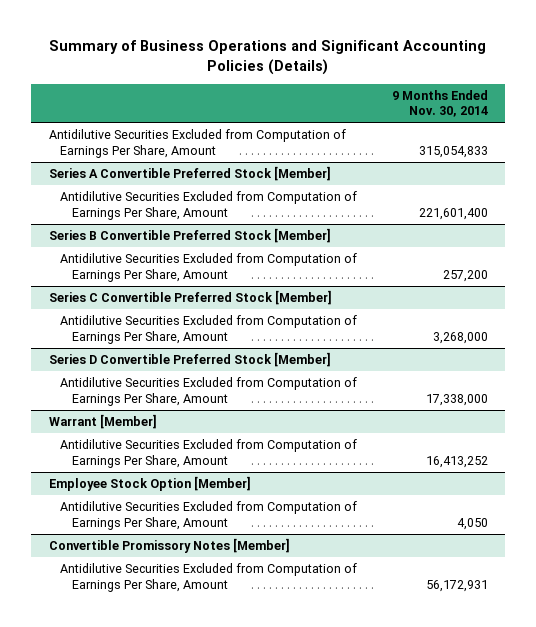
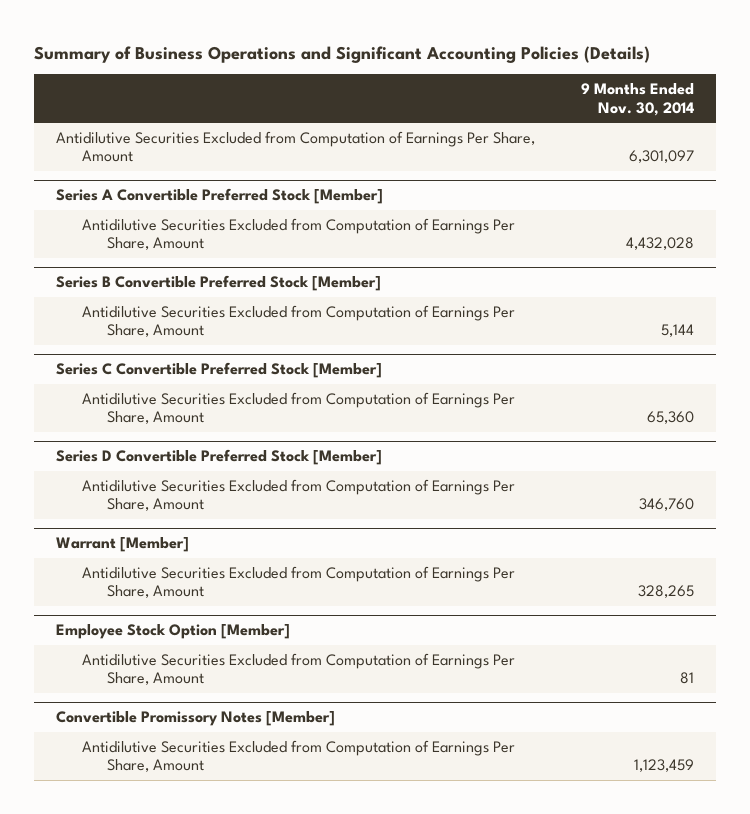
[418,145,488,158] 315,054,833 -> [628,150,694,164] 6,301,097
[418,207,488,220] 221,601,400 -> [625,237,694,251] 4,432,028
[442,269,488,282] 257,200 -> [660,324,694,338] 5,144
[432,331,488,344] 3,268,000 -> [646,411,694,425] 65,360
[425,393,488,406] 17,338,000 -> [638,498,694,512] 346,760
[425,455,488,468] 16,413,252 -> [637,585,694,599] 328,265
[456,517,488,530] 4,050 -> [679,672,694,685] 81
[425,579,488,592] 56,172,931 -> [633,759,694,773] 1,123,459

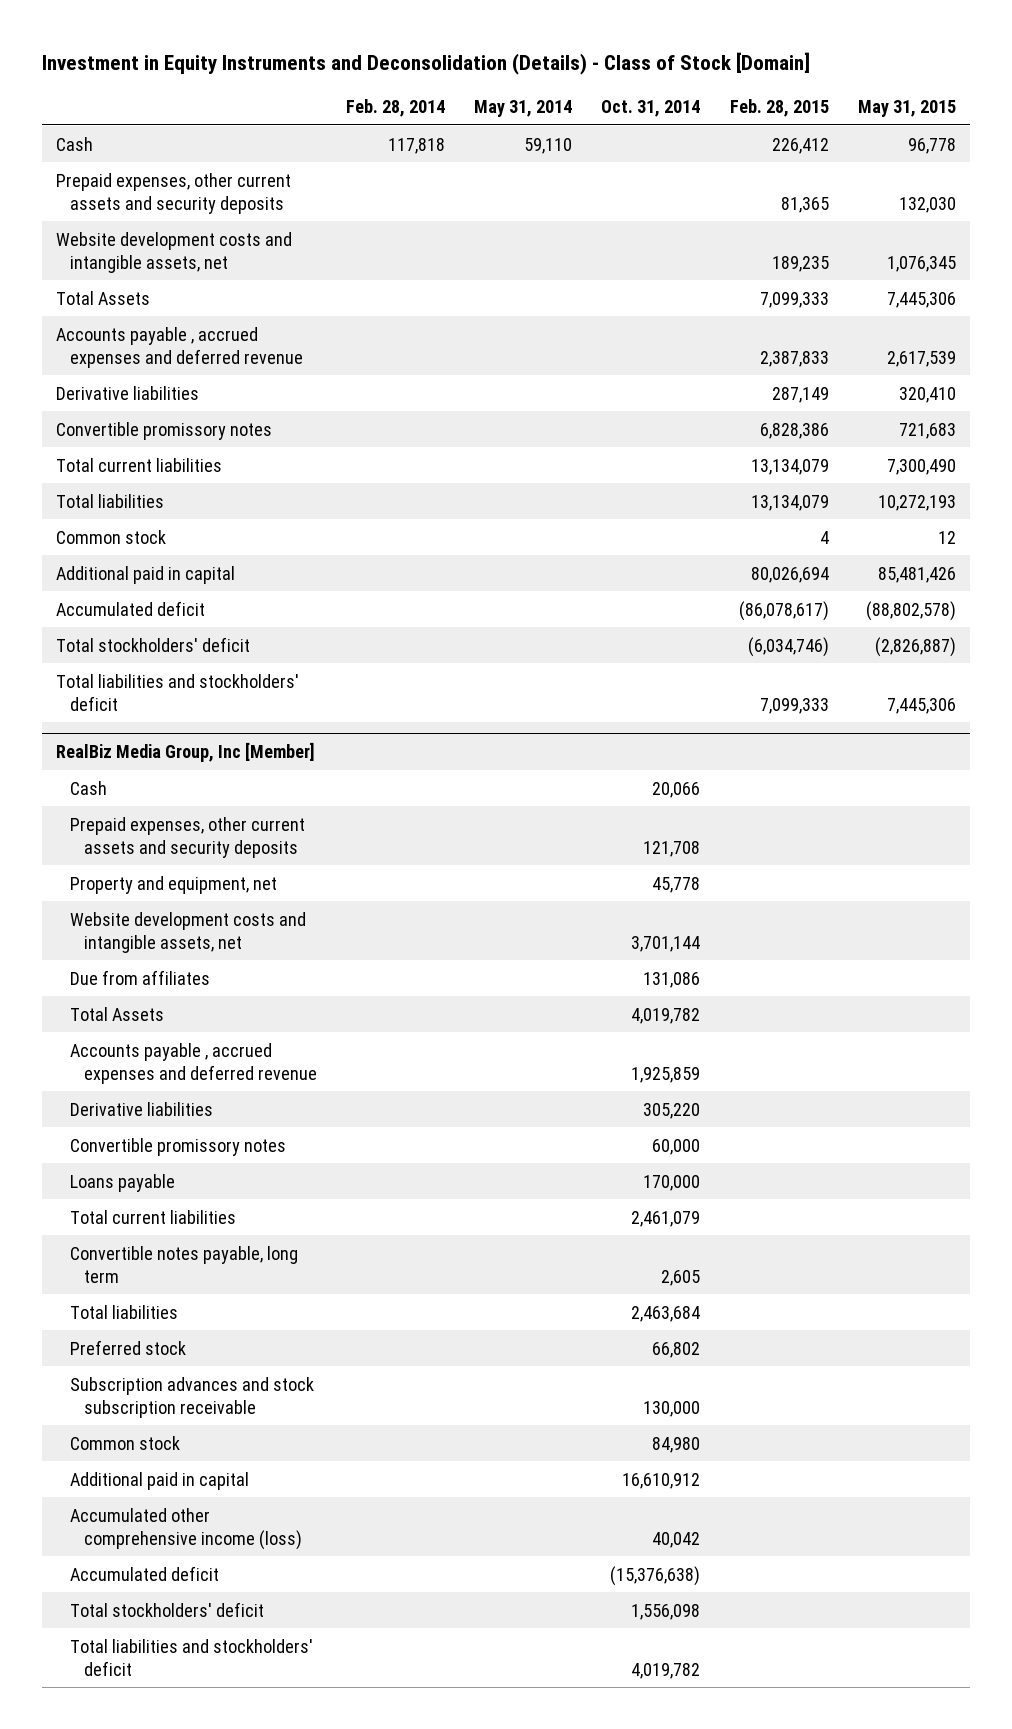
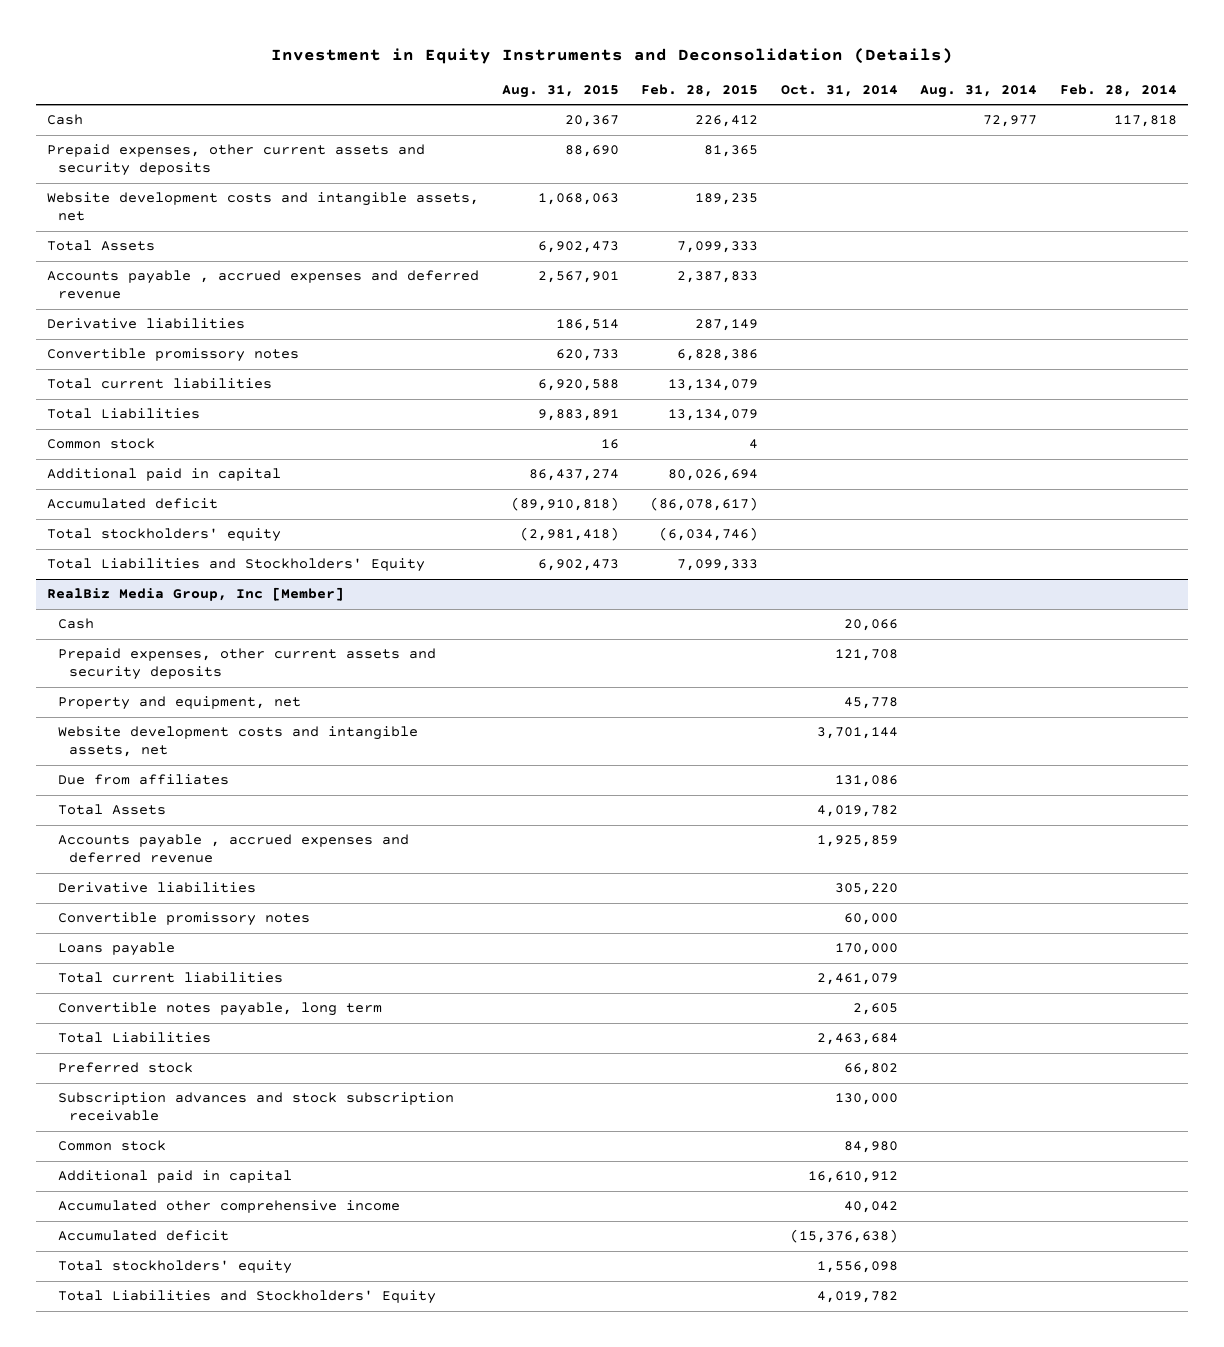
[41,52,810,76] Investment in Equity Instruments and Deconsolidation (Details) - Class of Stock [Domain] -> [270,47,953,64] Investment in Equity Instruments and Deconsolidation (Details)
[474,100,573,118] May 31, 2014 -> none
[857,100,956,118] May 31, 2015 -> none
none -> [501,85,619,99] Aug. 31, 2015
none -> [920,85,1038,99] Aug. 31, 2014
[56,493,165,508] Total liabilities -> [47,408,201,420] Total Liabilities
[56,636,251,652] Total stockholders' deficit -> [47,528,282,543] Total stockholders' equity
[56,673,300,711] Total liabilities and stockholders' deficit -> [47,558,426,573] Total Liabilities and Stockholders' Equity
[70,1304,179,1319] Total liabilities -> [58,1032,212,1044] Total Liabilities
[70,1507,303,1550] Accumulated other comprehensive income (loss) -> [58,1200,401,1214] Accumulated other comprehensive income
[70,1601,265,1617] Total stockholders' deficit -> [58,1260,293,1275] Total stockholders' equity
[70,1638,314,1676] Total liabilities and stockholders' deficit -> [58,1290,437,1305] Total Liabilities and Stockholders' Equity

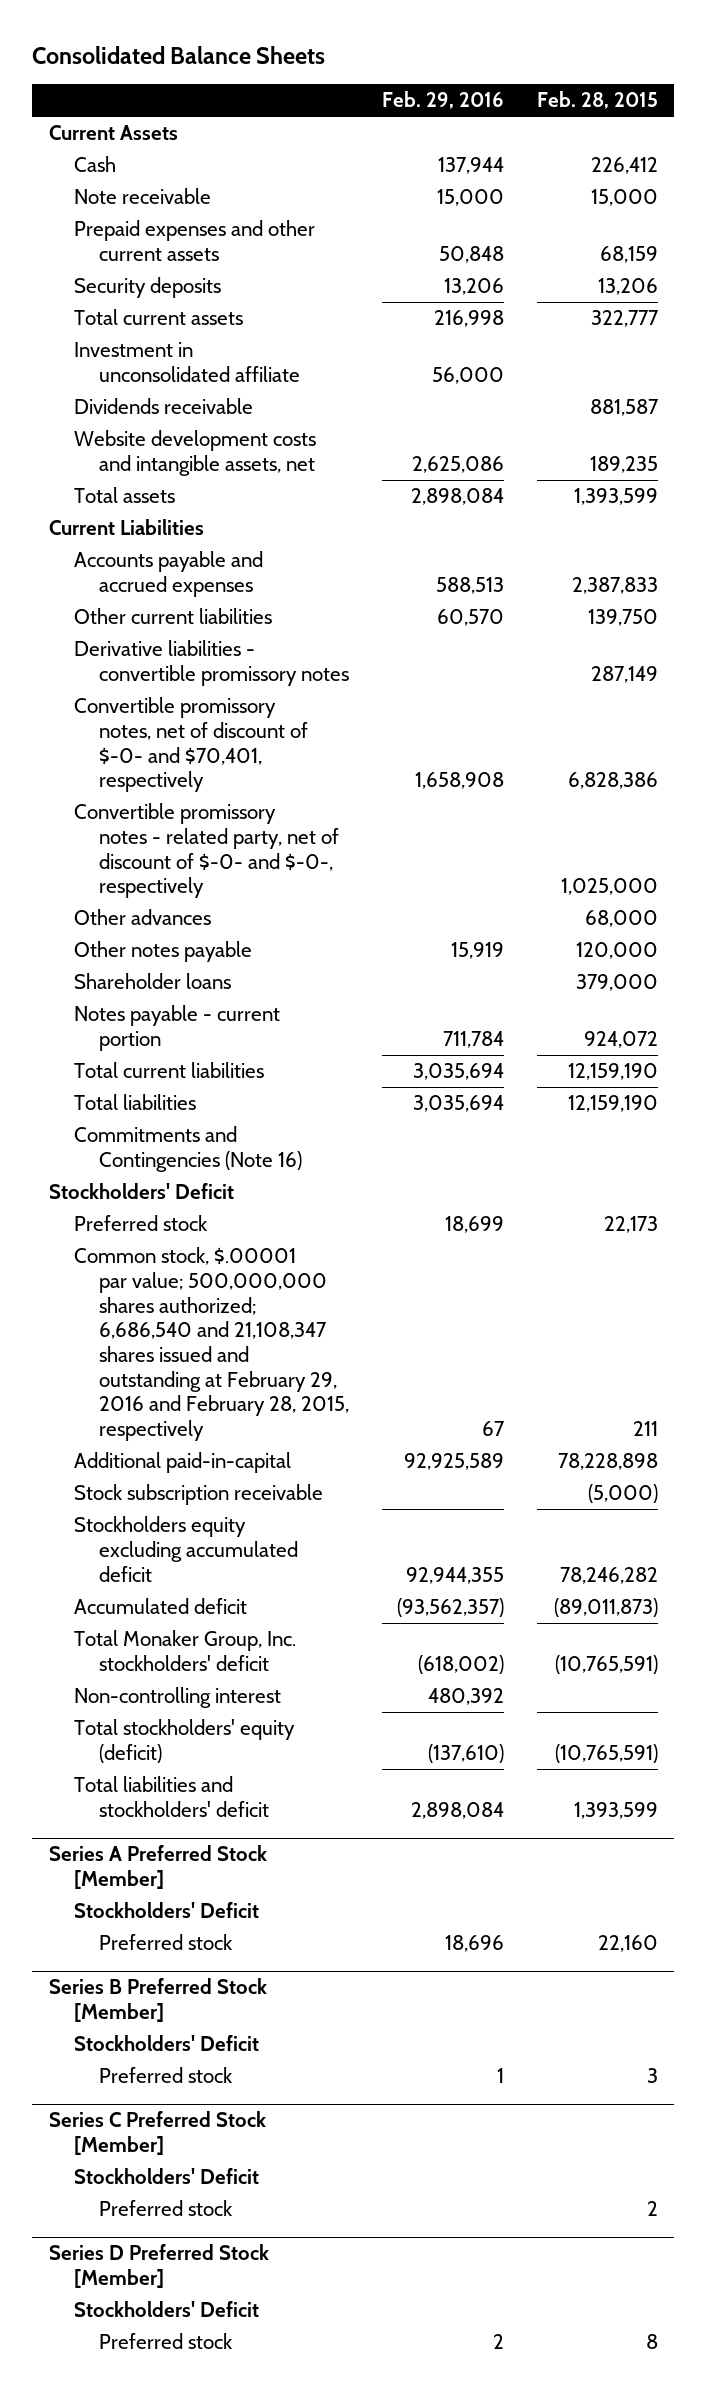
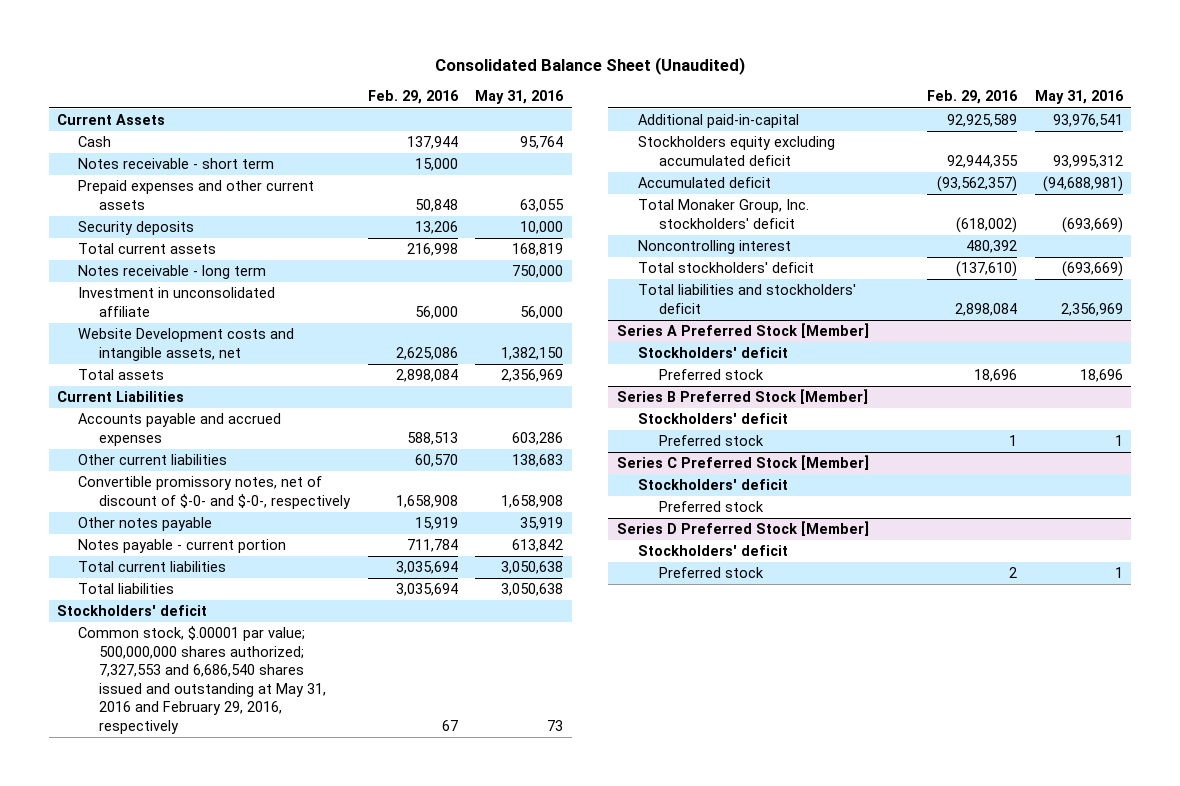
[32,45,326,64] Consolidated Balance Sheets -> [435,56,746,75] Consolidated Balance Sheet (Unaudited)
[536,91,658,110] Feb. 28, 2015 -> none
none -> [475,90,565,105] May 31, 2016
[73,188,211,205] Note receivable -> none
none -> [78,158,275,170] Notes receivable - short term
none -> [78,265,267,280] Notes receivable - long term
[73,398,253,415] Dividends receivable -> none
[73,430,316,476] Website development costs and intangible assets, net -> [78,328,295,361] Website Development costs and intangible assets, net
[73,640,349,686] Derivative liabilities - convertible promissory notes -> none
[73,803,339,899] Convertible promissory notes - related party, net of discount of $-0- and $-0-, respectively -> none
[73,909,211,926] Other advances -> none
[73,697,308,793] Convertible promissory notes, net of discount of $-0- and $70,401, respectively -> [78,476,352,509] Convertible promissory notes, net of discount of $-0- and $-0-, respectively
[73,973,231,990] Shareholder loans -> none
[73,1126,302,1172] Commitments and Contingencies (Note 16) -> none
[73,1215,208,1232] Preferred stock -> none
[48,1183,234,1200] Stockholders' Deficit -> [57,605,208,617] Stockholders' deficit
[73,1247,349,1442] Common stock, $.00001 par value; 500,000,000 shares authorized; 6,686,540 and 21,108,347 shares issued and outstanding at February 29, 2016 and February 28, 2015, respectively -> [78,626,327,734] Common stock, $.00001 par value; 500,000,000 shares authorized; 7,327,553 and 6,686,540 shares issued and outstanding at May 31, 2016 and February 29, 2016, respectively
[73,1484,323,1506] Stock subscription receivable -> none
[73,1687,281,1709] Non-controlling interest -> [637,240,791,255] Noncontrolling interest
[73,1719,295,1763] Total stockholders' equity (deficit) -> [637,262,814,274] Total stockholders' deficit
[73,1902,259,1919] Stockholders' Deficit -> [637,347,788,359] Stockholders' deficit
[73,2035,259,2052] Stockholders' Deficit -> [637,413,788,425] Stockholders' deficit
[73,2168,259,2185] Stockholders' Deficit -> [637,479,788,491] Stockholders' deficit
[73,2301,259,2318] Stockholders' Deficit -> [637,545,788,557] Stockholders' deficit

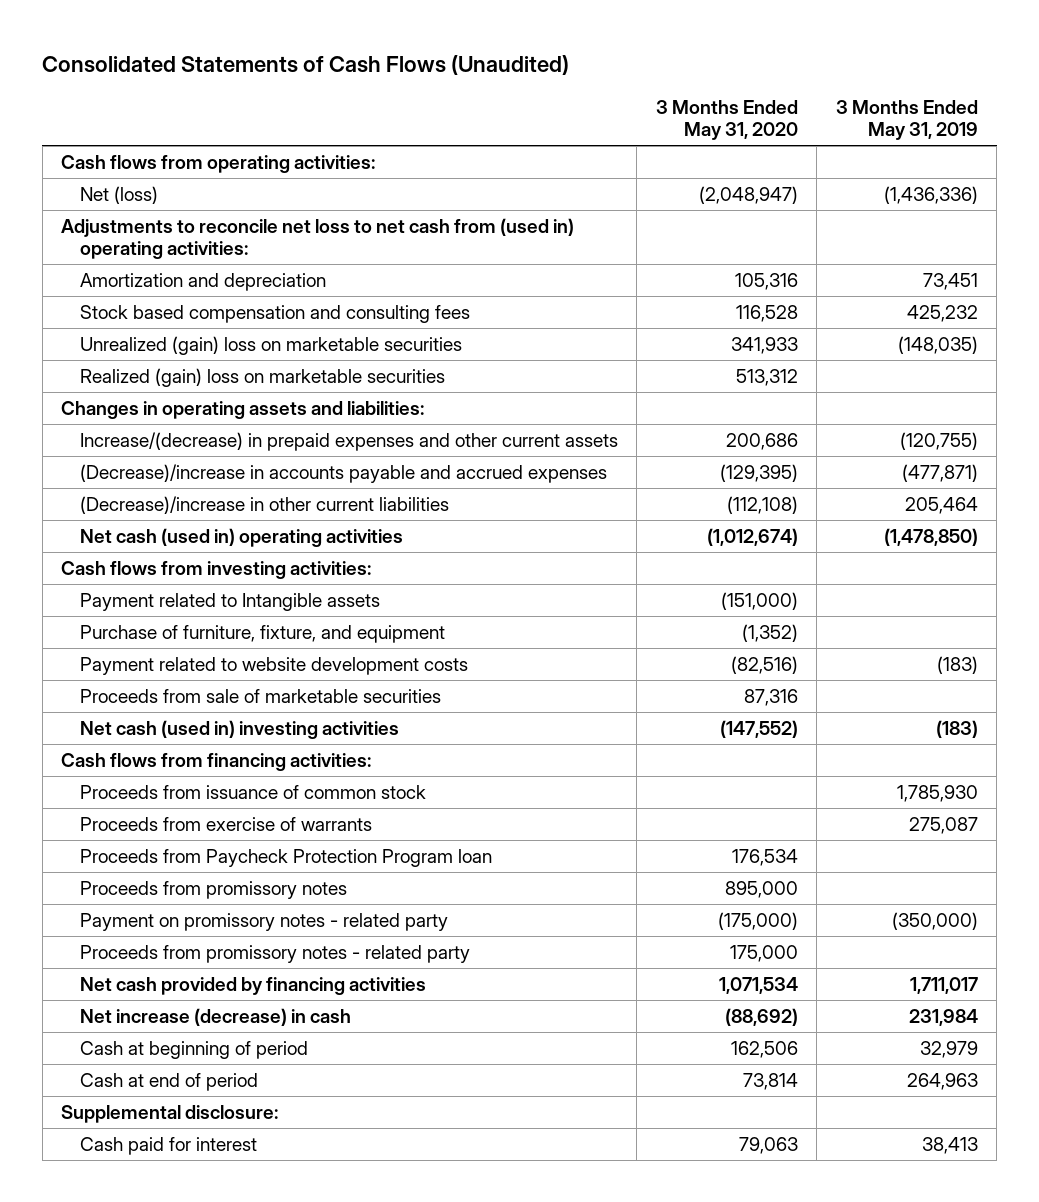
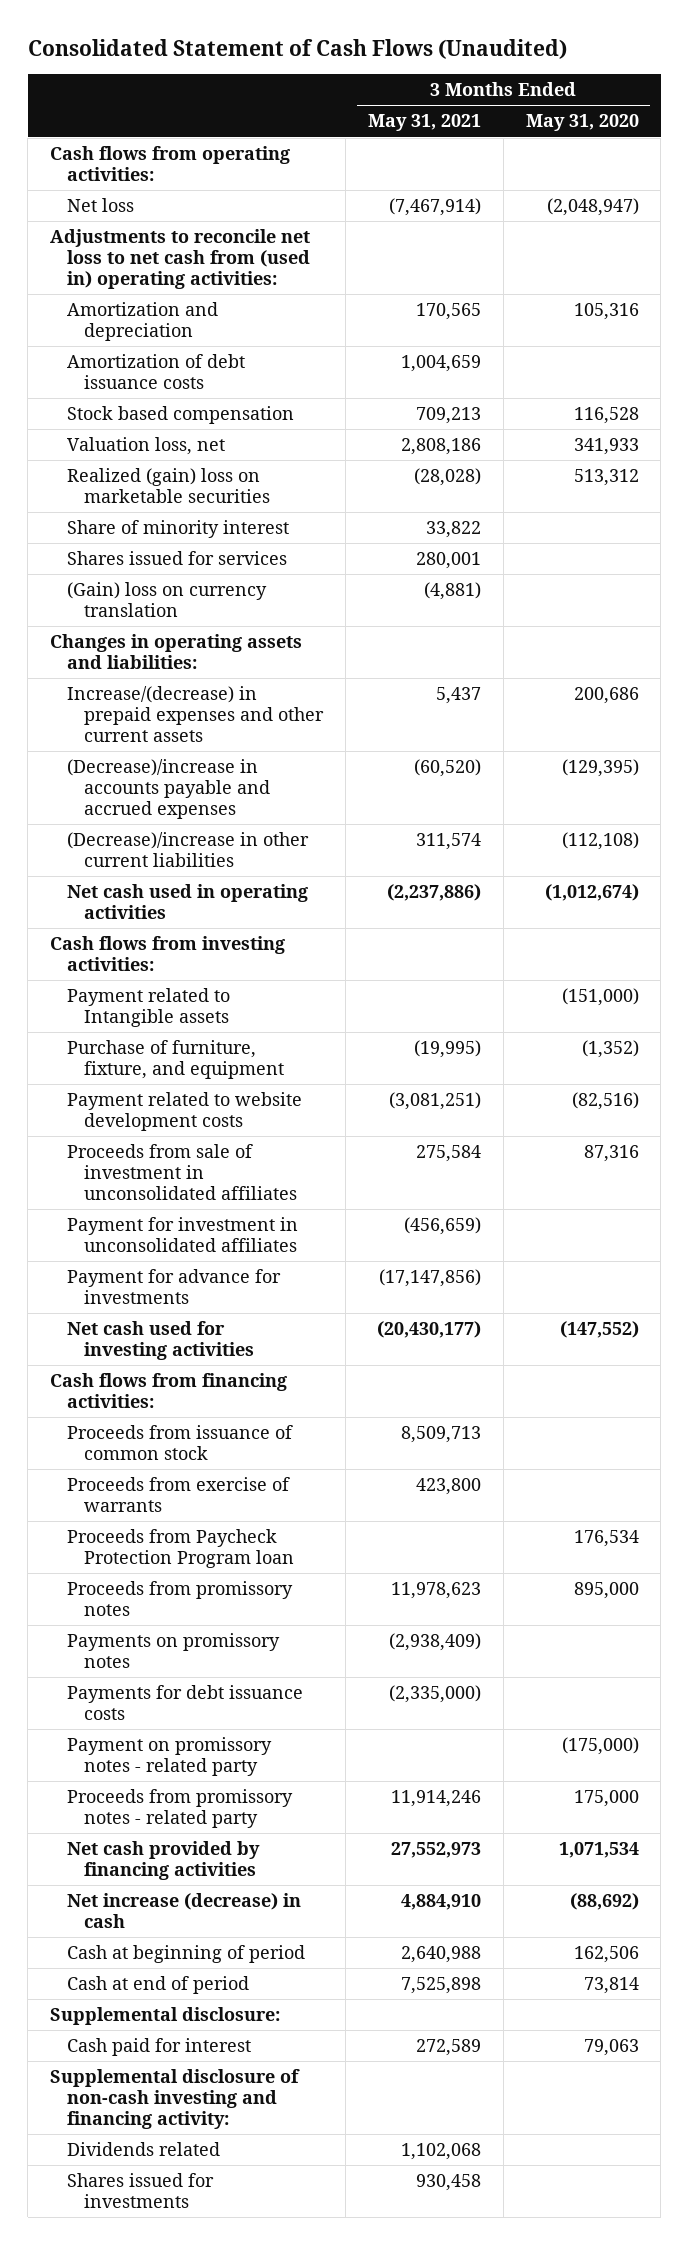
[42,54,570,75] Consolidated Statements of Cash Flows (Unaudited) -> [27,38,567,59] Consolidated Statement of Cash Flows (Unaudited)
[835,100,978,141] 3 Months Ended May 31, 2019 -> none
none -> [367,114,481,132] May 31, 2021
[79,185,158,204] Net (loss) -> [66,198,134,213] Net loss
none -> [66,354,245,390] Amortization of debt issuance costs
[79,304,470,323] Stock based compensation and consulting fees -> [66,406,294,425] Stock based compensation
[79,335,462,355] Unrealized (gain) loss on marketable securities -> [66,437,225,456] Valuation loss, net
none -> [66,520,289,539] Share of minority interest
none -> [66,551,287,566] Shares issued for services
none -> [66,582,267,618] (Gain) loss on currency translation
[79,527,403,547] Net cash (used in) operating activities -> [66,884,308,920] Net cash used in operating activities
[79,688,441,703] Proceeds from sale of marketable securities -> [66,1144,298,1201] Proceeds from sale of investment in unconsolidated affiliates
none -> [66,1217,298,1253] Payment for investment in unconsolidated affiliates
none -> [66,1269,281,1305] Payment for advance for investments
[79,719,399,739] Net cash (used in) investing activities -> [66,1321,255,1361] Net cash used for investing activities
none -> [66,1633,280,1669] Payments on promissory notes
none -> [66,1685,303,1721] Payments for debt issuance costs
none -> [49,2069,300,2130] Supplemental disclosure of non-cash investing and financing activity:
none -> [66,2142,220,2157] Dividends related
none -> [66,2173,214,2209] Shares issued for investments

